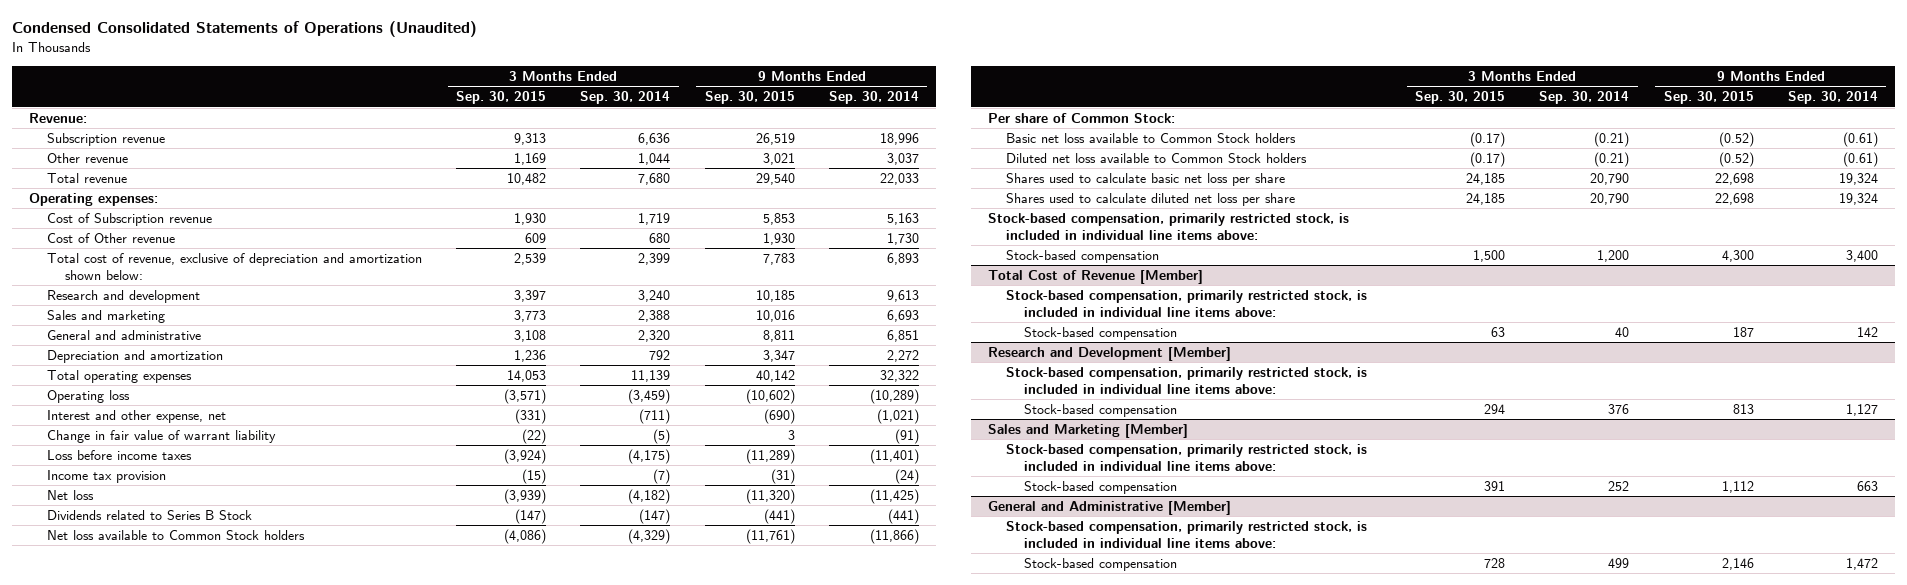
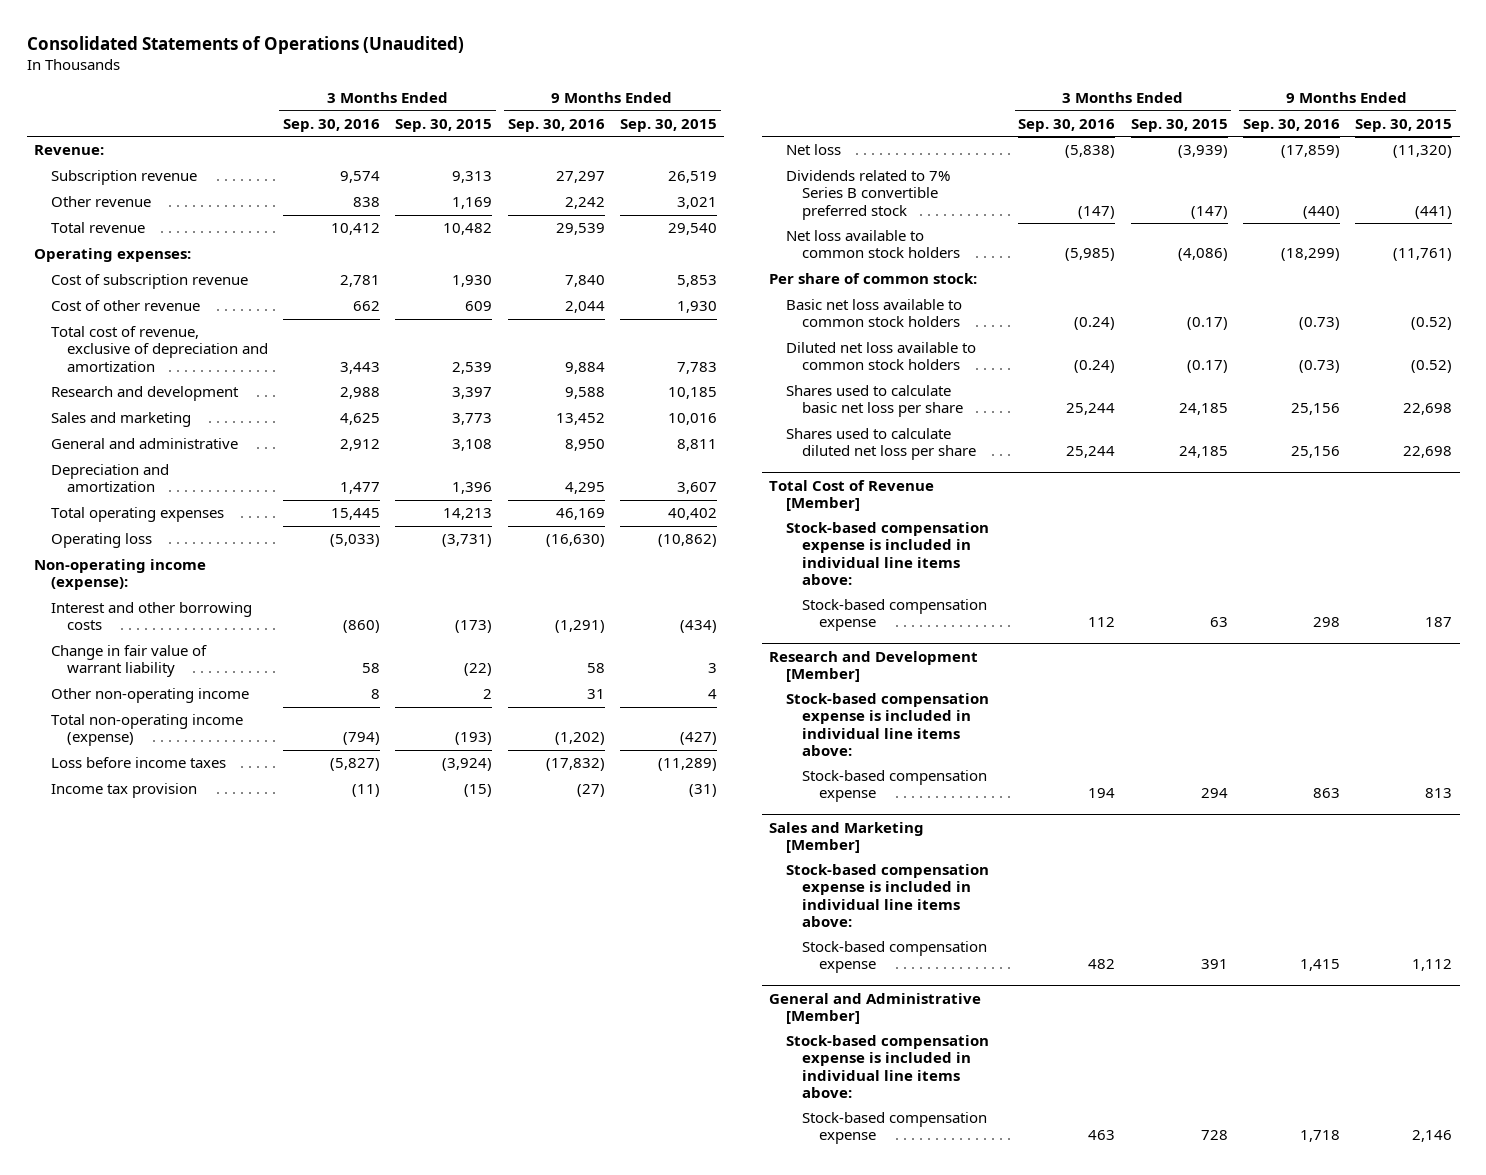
[11,21,477,38] Condensed Consolidated Statements of Operations (Unaudited) -> [26,35,464,54] Consolidated Statements of Operations (Unaudited)
[580,91,671,105] Sep. 30, 2014 -> none
[828,91,919,105] Sep. 30, 2014 -> none
none -> [283,118,381,132] Sep. 30, 2016
none -> [507,118,605,132] Sep. 30, 2016
[47,212,213,226] Cost of Subscription revenue -> [50,274,248,290] Cost of subscription revenue
[47,232,176,243] Cost of Other revenue -> [50,300,200,312] Cost of other revenue
[47,252,423,280] Total cost of revenue, exclusive of depreciation and amortization shown below: -> [50,326,269,372] Total cost of revenue, exclusive of depreciation and amortization
[47,409,227,423] Interest and other expense, net -> none
[514,349,547,362] 1,236 -> [452,482,493,495] 1,396
[762,349,795,362] 3,347 -> [676,482,717,495] 3,607
[507,369,547,382] 14,053 -> [443,508,493,521] 14,213
[755,369,795,382] 40,142 -> [667,508,717,521] 40,402
[504,388,547,404] (3,571) -> [442,534,493,548] (3,731)
[745,388,795,404] (10,602) -> [657,534,717,548] (10,862)
none -> [34,559,207,591] Non-operating income (expense):
none -> [50,602,252,631] Interest and other borrowing costs
none -> [50,688,249,704] Other non-operating income
none -> [50,714,243,747] Total non-operating income (expense)
[47,509,253,520] Dividends related to Series B Stock -> [785,170,950,220] Dividends related to 7% Series B convertible preferred stock
[47,529,306,540] Net loss available to Common Stock holders -> [785,230,961,259] Net loss available to common stock holders
[987,112,1175,123] Per share of Common Stock: -> [769,273,978,285] Per share of common stock:
[1005,132,1296,143] Basic net loss available to Common Stock holders -> [785,299,962,328] Basic net loss available to common stock holders
[1005,152,1307,163] Diluted net loss available to Common Stock holders -> [785,342,976,371] Diluted net loss available to common stock holders
[987,212,1349,240] Stock-based compensation, primarily restricted stock, is included in individual line items above: -> none
[1005,249,1159,263] Stock-based compensation -> none
[1005,289,1367,317] Stock-based compensation, primarily restricted stock, is included in individual line items above: -> [785,522,989,585] Stock-based compensation expense is included in individual line items above:
[1024,326,1178,340] Stock-based compensation -> [802,599,988,632] Stock-based compensation expense
[1005,366,1367,394] Stock-based compensation, primarily restricted stock, is included in individual line items above: -> [785,693,989,756] Stock-based compensation expense is included in individual line items above:
[1024,403,1178,417] Stock-based compensation -> [802,770,988,803] Stock-based compensation expense
[1005,443,1367,471] Stock-based compensation, primarily restricted stock, is included in individual line items above: -> [785,864,989,927] Stock-based compensation expense is included in individual line items above:
[1024,480,1178,494] Stock-based compensation -> [802,941,988,974] Stock-based compensation expense
[1005,520,1367,548] Stock-based compensation, primarily restricted stock, is included in individual line items above: -> [785,1035,989,1098] Stock-based compensation expense is included in individual line items above:
[1024,557,1178,571] Stock-based compensation -> [802,1112,988,1145] Stock-based compensation expense

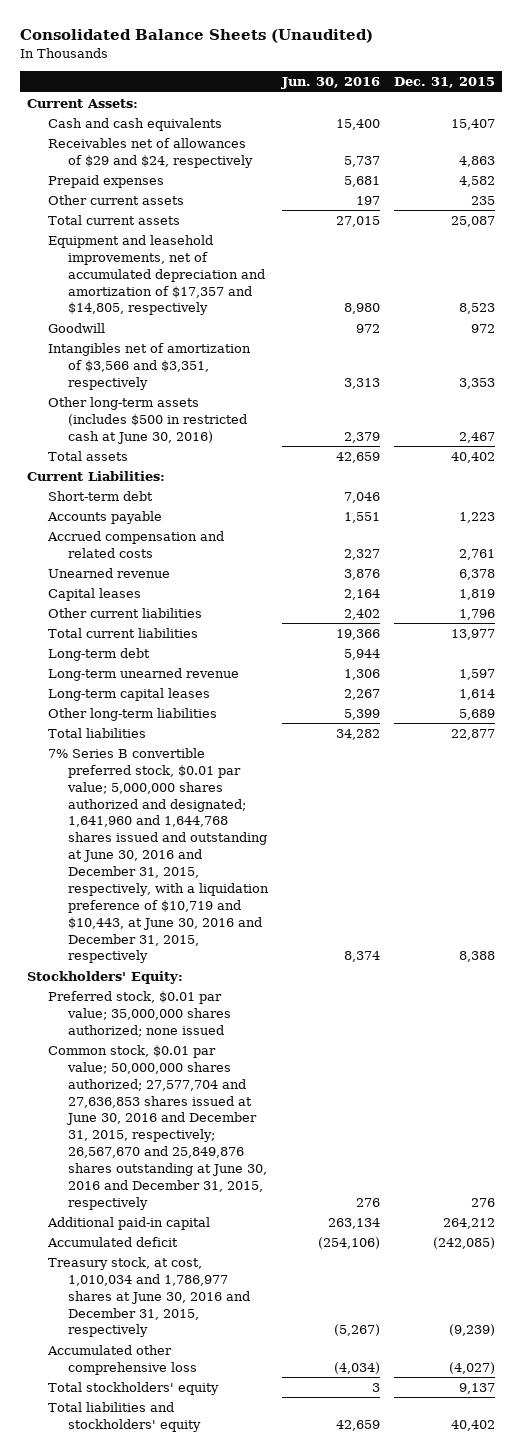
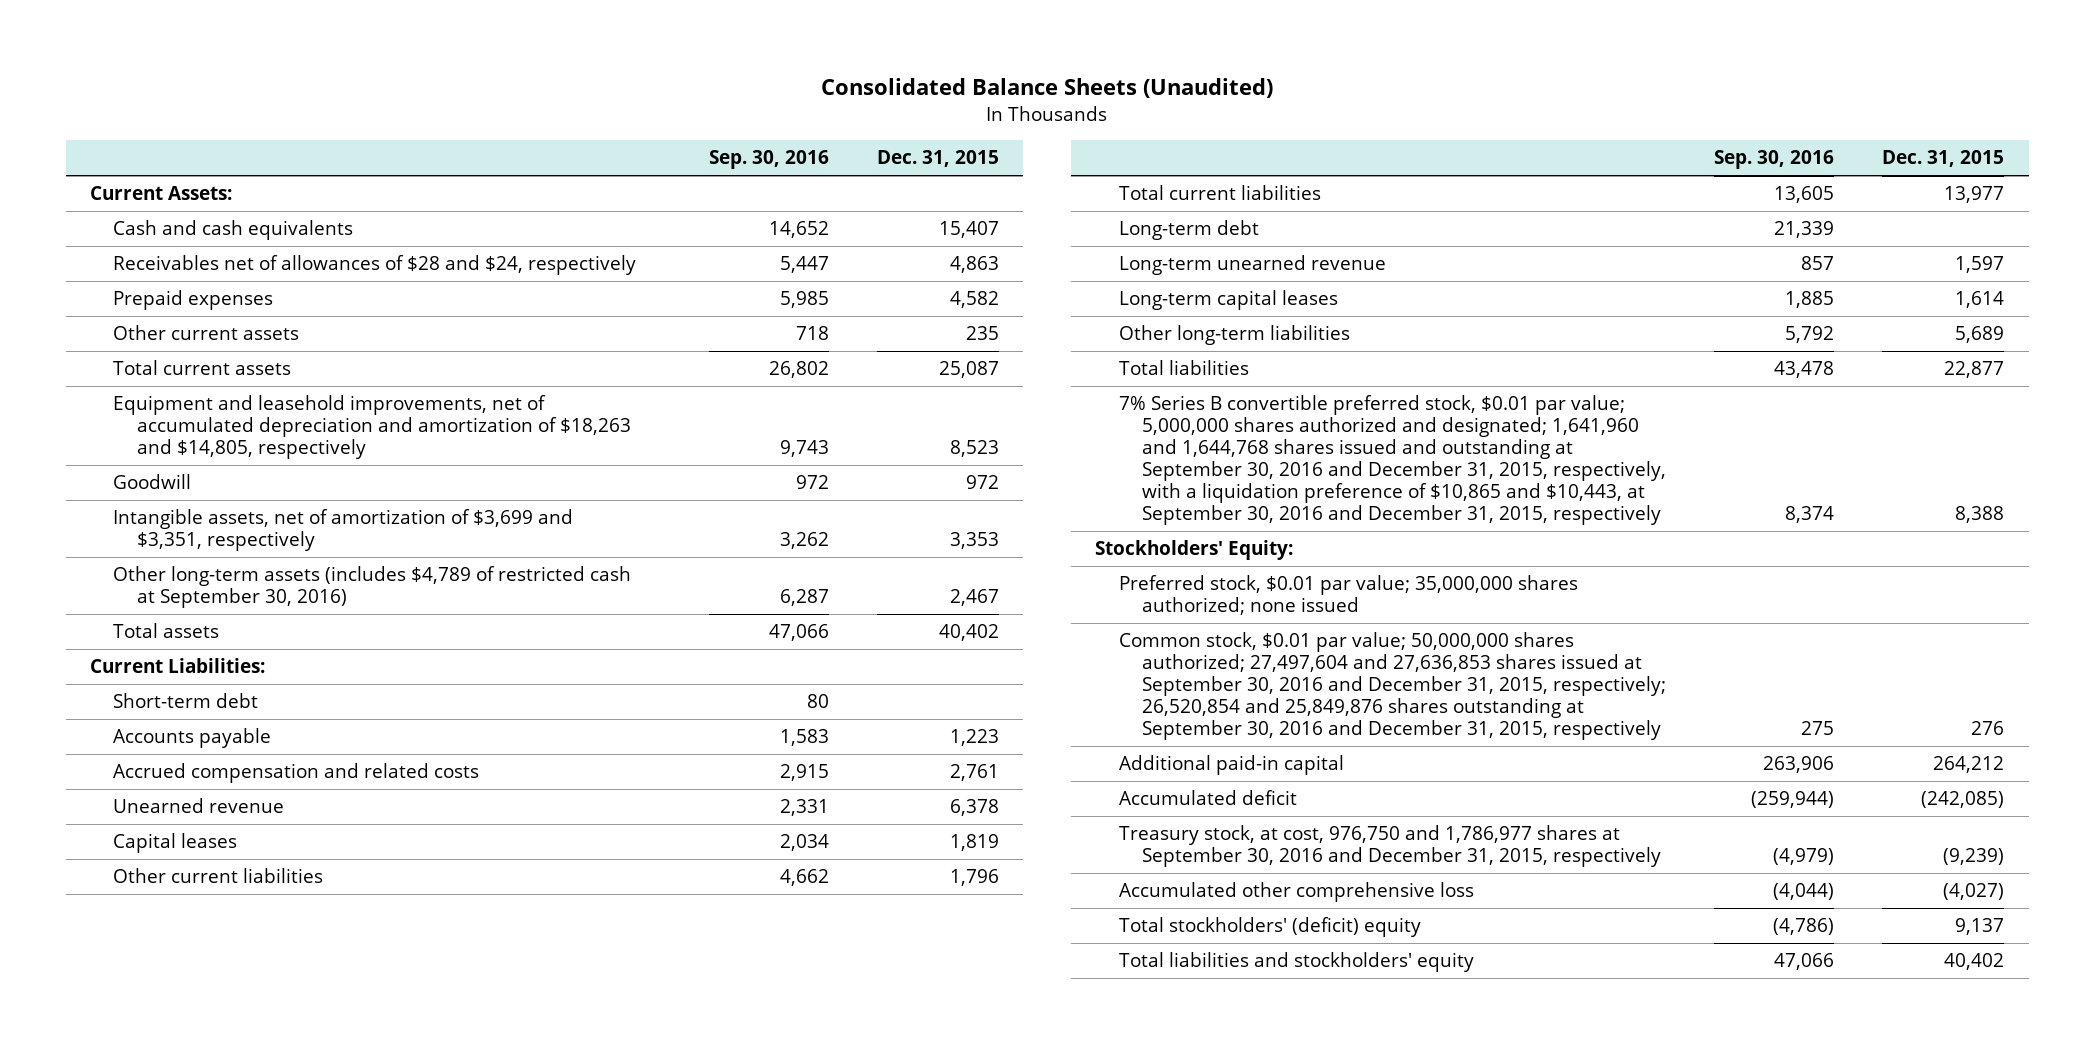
[281,77,381,90] Jun. 30, 2016 -> none
none -> [709,150,830,170] Sep. 30, 2016
[47,137,254,168] Receivables net of allowances of $29 and $24, respectively -> [113,255,637,276] Receivables net of allowances of $28 and $24, respectively
[47,234,266,316] Equipment and leasehold improvements, net of accumulated depreciation and amortization of $17,357 and $14,805, respectively -> [113,395,631,460] Equipment and leasehold improvements, net of accumulated depreciation and amortization of $18,263 and $14,805, respectively
[47,342,251,390] Intangibles net of amortization of $3,566 and $3,351, respectively -> [113,509,574,552] Intangible assets, net of amortization of $3,699 and $3,351, respectively
[47,396,248,444] Other long-term assets (includes $500 in restricted cash at June 30, 2016) -> [113,566,632,609] Other long-term assets (includes $4,789 of restricted cash at September 30, 2016)
[47,747,270,964] 7% Series B convertible preferred stock, $0.01 par value; 5,000,000 shares authorized and designated; 1,641,960 and 1,644,768 shares issued and outstanding at June 30, 2016 and December 31, 2015, respectively, with a liquidation preference of $10,719 and $10,443, at June 30, 2016 and December 31, 2015, respectively -> [1118,395,1667,526] 7% Series B convertible preferred stock, $0.01 par value; 5,000,000 shares authorized and designated; 1,641,960 and 1,644,768 shares issued and outstanding at September 30, 2016 and December 31, 2015, respectively, with a liquidation preference of $10,865 and $10,443, at September 30, 2016 and December 31, 2015, respectively
[47,1044,268,1210] Common stock, $0.01 par value; 50,000,000 shares authorized; 27,577,704 and 27,636,853 shares issued at June 30, 2016 and December 31, 2015, respectively; 26,567,670 and 25,849,876 shares outstanding at June 30, 2016 and December 31, 2015, respectively -> [1118,632,1667,741] Common stock, $0.01 par value; 50,000,000 shares authorized; 27,497,604 and 27,636,853 shares issued at September 30, 2016 and December 31, 2015, respectively; 26,520,854 and 25,849,876 shares outstanding at September 30, 2016 and December 31, 2015, respectively
[47,1256,251,1338] Treasury stock, at cost, 1,010,034 and 1,786,977 shares at June 30, 2016 and December 31, 2015, respectively -> [1118,825,1662,868] Treasury stock, at cost, 976,750 and 1,786,977 shares at September 30, 2016 and December 31, 2015, respectively
[47,1381,219,1395] Total stockholders' equity -> [1118,917,1421,938] Total stockholders' (deficit) equity

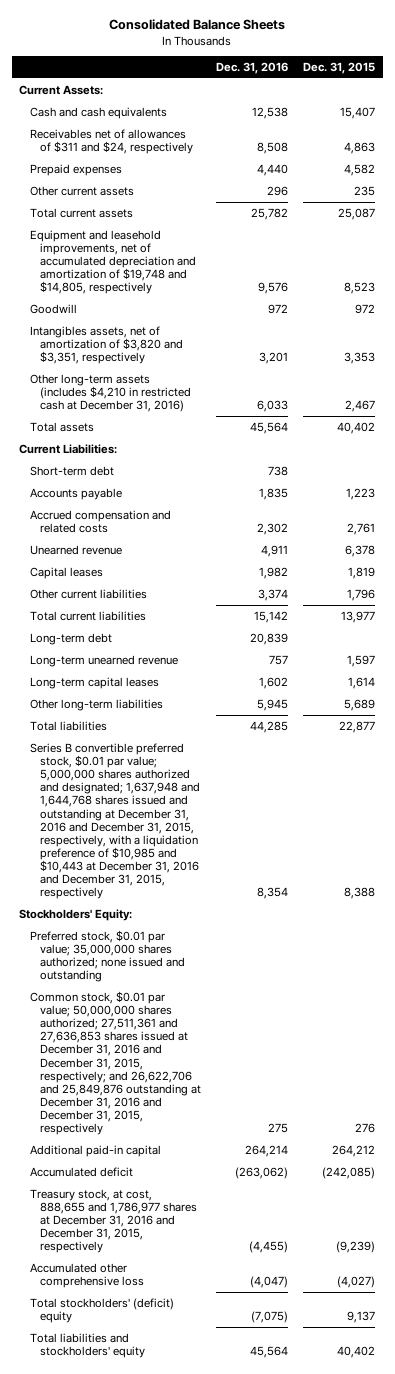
[821,78,1274,99] Consolidated Balance Sheets (Unaudited) -> [109,19,286,31] Consolidated Balance Sheets
[709,150,830,170] Sep. 30, 2016 -> none
none -> [216,61,289,74] Dec. 31, 2016
[113,255,637,276] Receivables net of allowances of $28 and $24, respectively -> [29,128,194,155] Receivables net of allowances of $311 and $24, respectively
[113,395,631,460] Equipment and leasehold improvements, net of accumulated depreciation and amortization of $18,263 and $14,805, respectively -> [29,229,197,295] Equipment and leasehold improvements, net of accumulated depreciation and amortization of $19,748 and $14,805, respectively
[113,509,574,552] Intangible assets, net of amortization of $3,699 and $3,351, respectively -> [29,325,184,365] Intangibles assets, net of amortization of $3,820 and $3,351, respectively
[113,566,632,609] Other long-term assets (includes $4,789 of restricted cash at September 30, 2016) -> [29,373,192,413] Other long-term assets (includes $4,210 in restricted cash at December 31, 2016)
[1118,395,1667,526] 7% Series B convertible preferred stock, $0.01 par value; 5,000,000 shares authorized and designated; 1,641,960 and 1,644,768 shares issued and outstanding at September 30, 2016 and December 31, 2015, respectively, with a liquidation preference of $10,865 and $10,443, at September 30, 2016 and December 31, 2015, respectively -> [29,742,201,900] Series B convertible preferred stock, $0.01 par value; 5,000,000 shares authorized and designated; 1,637,948 and 1,644,768 shares issued and outstanding at December 31, 2016 and December 31, 2015, respectively, with a liquidation preference of $10,985 and $10,443 at December 31, 2016 and December 31, 2015, respectively
[1118,575,1578,616] Preferred stock, $0.01 par value; 35,000,000 shares authorized; none issued -> [29,929,186,983] Preferred stock, $0.01 par value; 35,000,000 shares authorized; none issued and outstanding
[1118,632,1667,741] Common stock, $0.01 par value; 50,000,000 shares authorized; 27,497,604 and 27,636,853 shares issued at September 30, 2016 and December 31, 2015, respectively; 26,520,854 and 25,849,876 shares outstanding at September 30, 2016 and December 31, 2015, respectively -> [29,990,202,1136] Common stock, $0.01 par value; 50,000,000 shares authorized; 27,511,361 and 27,636,853 shares issued at December 31, 2016 and December 31, 2015, respectively; and 26,622,706 and 25,849,876 outstanding at December 31, 2016 and December 31, 2015, respectively
[1118,825,1662,868] Treasury stock, at cost, 976,750 and 1,786,977 shares at September 30, 2016 and December 31, 2015, respectively -> [29,1188,198,1254] Treasury stock, at cost, 888,655 and 1,786,977 shares at December 31, 2016 and December 31, 2015, respectively

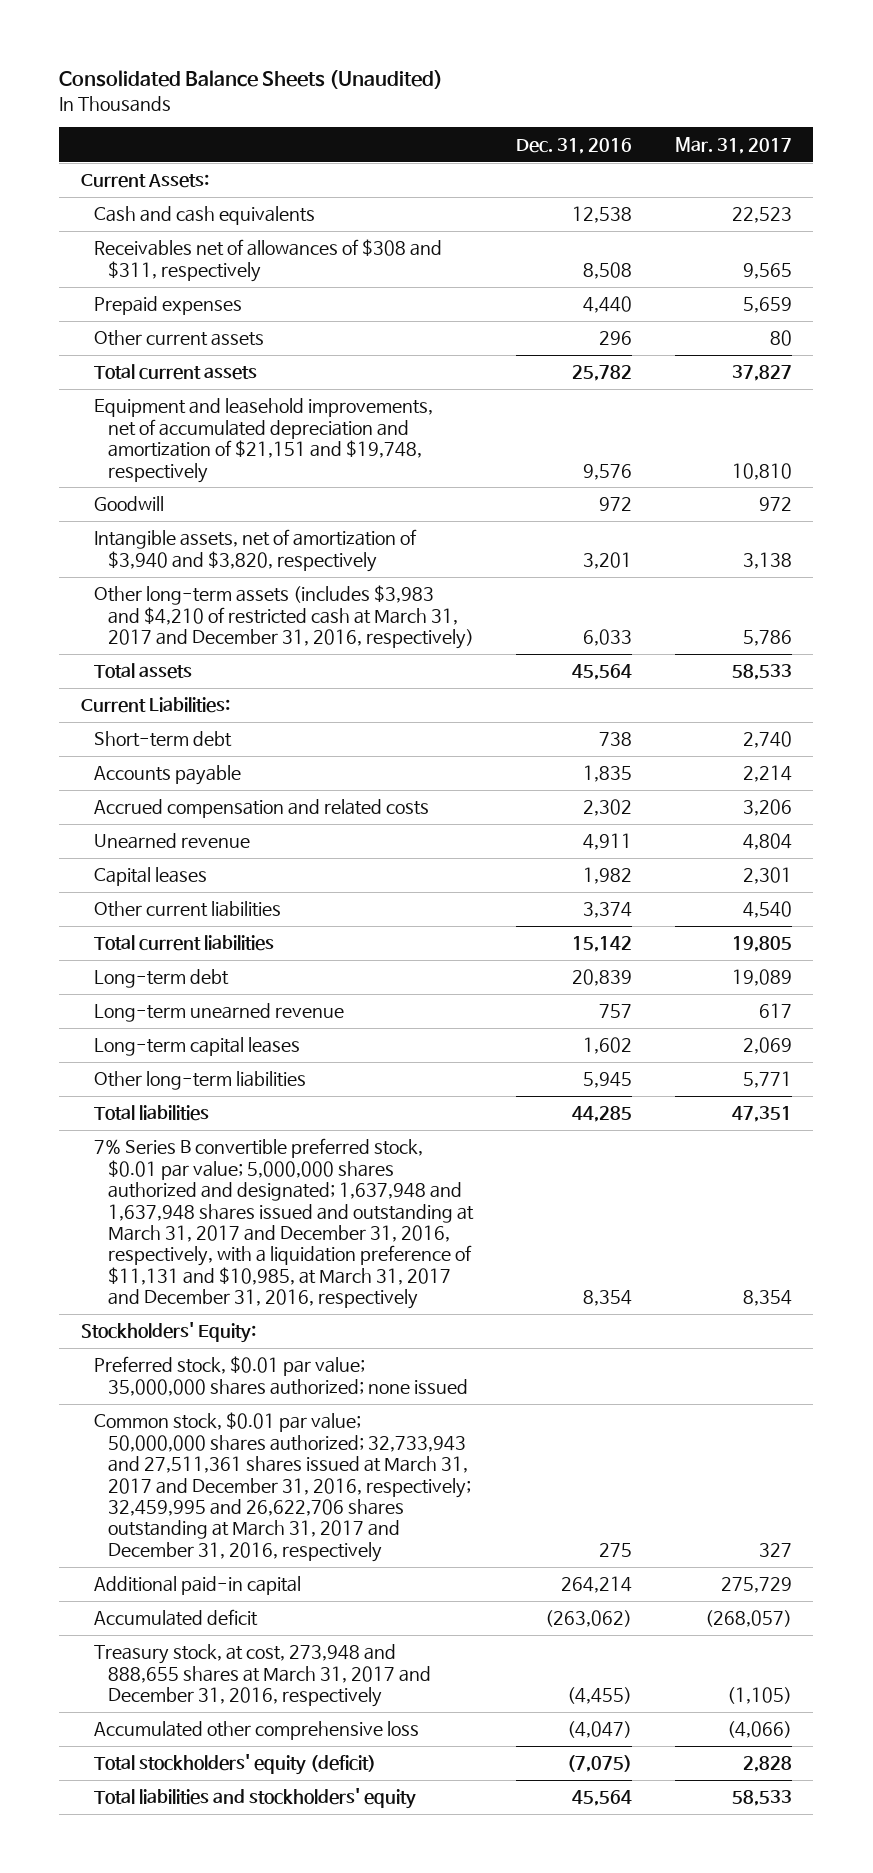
[109,19,286,31] Consolidated Balance Sheets -> [59,70,444,90] Consolidated Balance Sheets (Unaudited)
[303,61,376,74] Dec. 31, 2015 -> none
none -> [674,136,792,154] Mar. 31, 2017
[29,128,194,155] Receivables net of allowances of $311 and $24, respectively -> [94,239,443,282] Receivables net of allowances of $308 and $311, respectively
[29,229,197,295] Equipment and leasehold improvements, net of accumulated depreciation and amortization of $19,748 and $14,805, respectively -> [94,398,434,483] Equipment and leasehold improvements, net of accumulated depreciation and amortization of $21,151 and $19,748, respectively
[29,325,184,365] Intangibles assets, net of amortization of $3,820 and $3,351, respectively -> [94,529,418,572] Intangible assets, net of amortization of $3,940 and $3,820, respectively
[29,373,192,413] Other long-term assets (includes $4,210 in restricted cash at December 31, 2016) -> [94,585,474,650] Other long-term assets (includes $3,983 and $4,210 of restricted cash at March 31, 2017 and December 31, 2016, respectively)
[29,742,201,900] Series B convertible preferred stock, $0.01 par value; 5,000,000 shares authorized and designated; 1,637,948 and 1,644,768 shares issued and outstanding at December 31, 2016 and December 31, 2015, respectively, with a liquidation preference of $10,985 and $10,443 at December 31, 2016 and December 31, 2015, respectively -> [94,1138,474,1310] 7% Series B convertible preferred stock, $0.01 par value; 5,000,000 shares authorized and designated; 1,637,948 and 1,637,948 shares issued and outstanding at March 31, 2017 and December 31, 2016, respectively, with a liquidation preference of $11,131 and $10,985, at March 31, 2017 and December 31, 2016, respectively
[29,929,186,983] Preferred stock, $0.01 par value; 35,000,000 shares authorized; none issued and outstanding -> [94,1356,468,1396] Preferred stock, $0.01 par value; 35,000,000 shares authorized; none issued
[29,990,202,1136] Common stock, $0.01 par value; 50,000,000 shares authorized; 27,511,361 and 27,636,853 shares issued at December 31, 2016 and December 31, 2015, respectively; and 26,622,706 and 25,849,876 outstanding at December 31, 2016 and December 31, 2015, respectively -> [94,1412,471,1562] Common stock, $0.01 par value; 50,000,000 shares authorized; 32,733,943 and 27,511,361 shares issued at March 31, 2017 and December 31, 2016, respectively; 32,459,995 and 26,622,706 shares outstanding at March 31, 2017 and December 31, 2016, respectively
[29,1188,198,1254] Treasury stock, at cost, 888,655 and 1,786,977 shares at December 31, 2016 and December 31, 2015, respectively -> [94,1644,431,1708] Treasury stock, at cost, 273,948 and 888,655 shares at March 31, 2017 and December 31, 2016, respectively
[29,1297,174,1324] Total stockholders' (deficit) equity -> [94,1754,377,1776] Total stockholders' equity (deficit)

